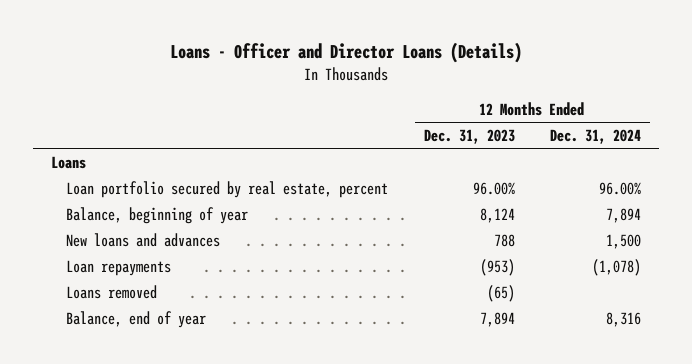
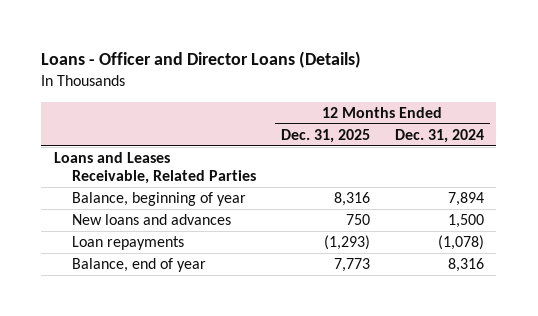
[423,128,515,144] Dec. 31, 2023 -> none
none -> [280,128,370,143] Dec. 31, 2025
[50,155,86,169] Loans -> none
[66,180,389,198] Loan portfolio secured by real estate, percent -> none
none -> [53,152,257,184] Loans and Leases Receivable, Related Parties
[66,284,158,299] Loans removed -> none

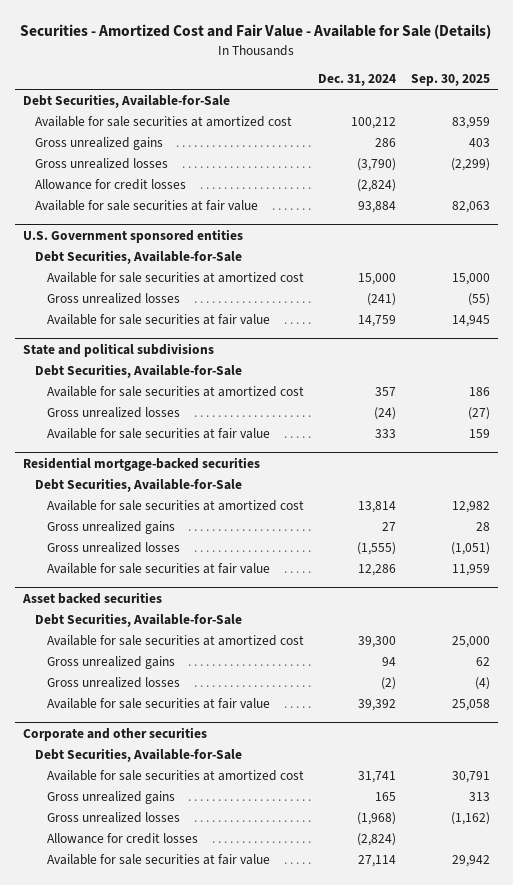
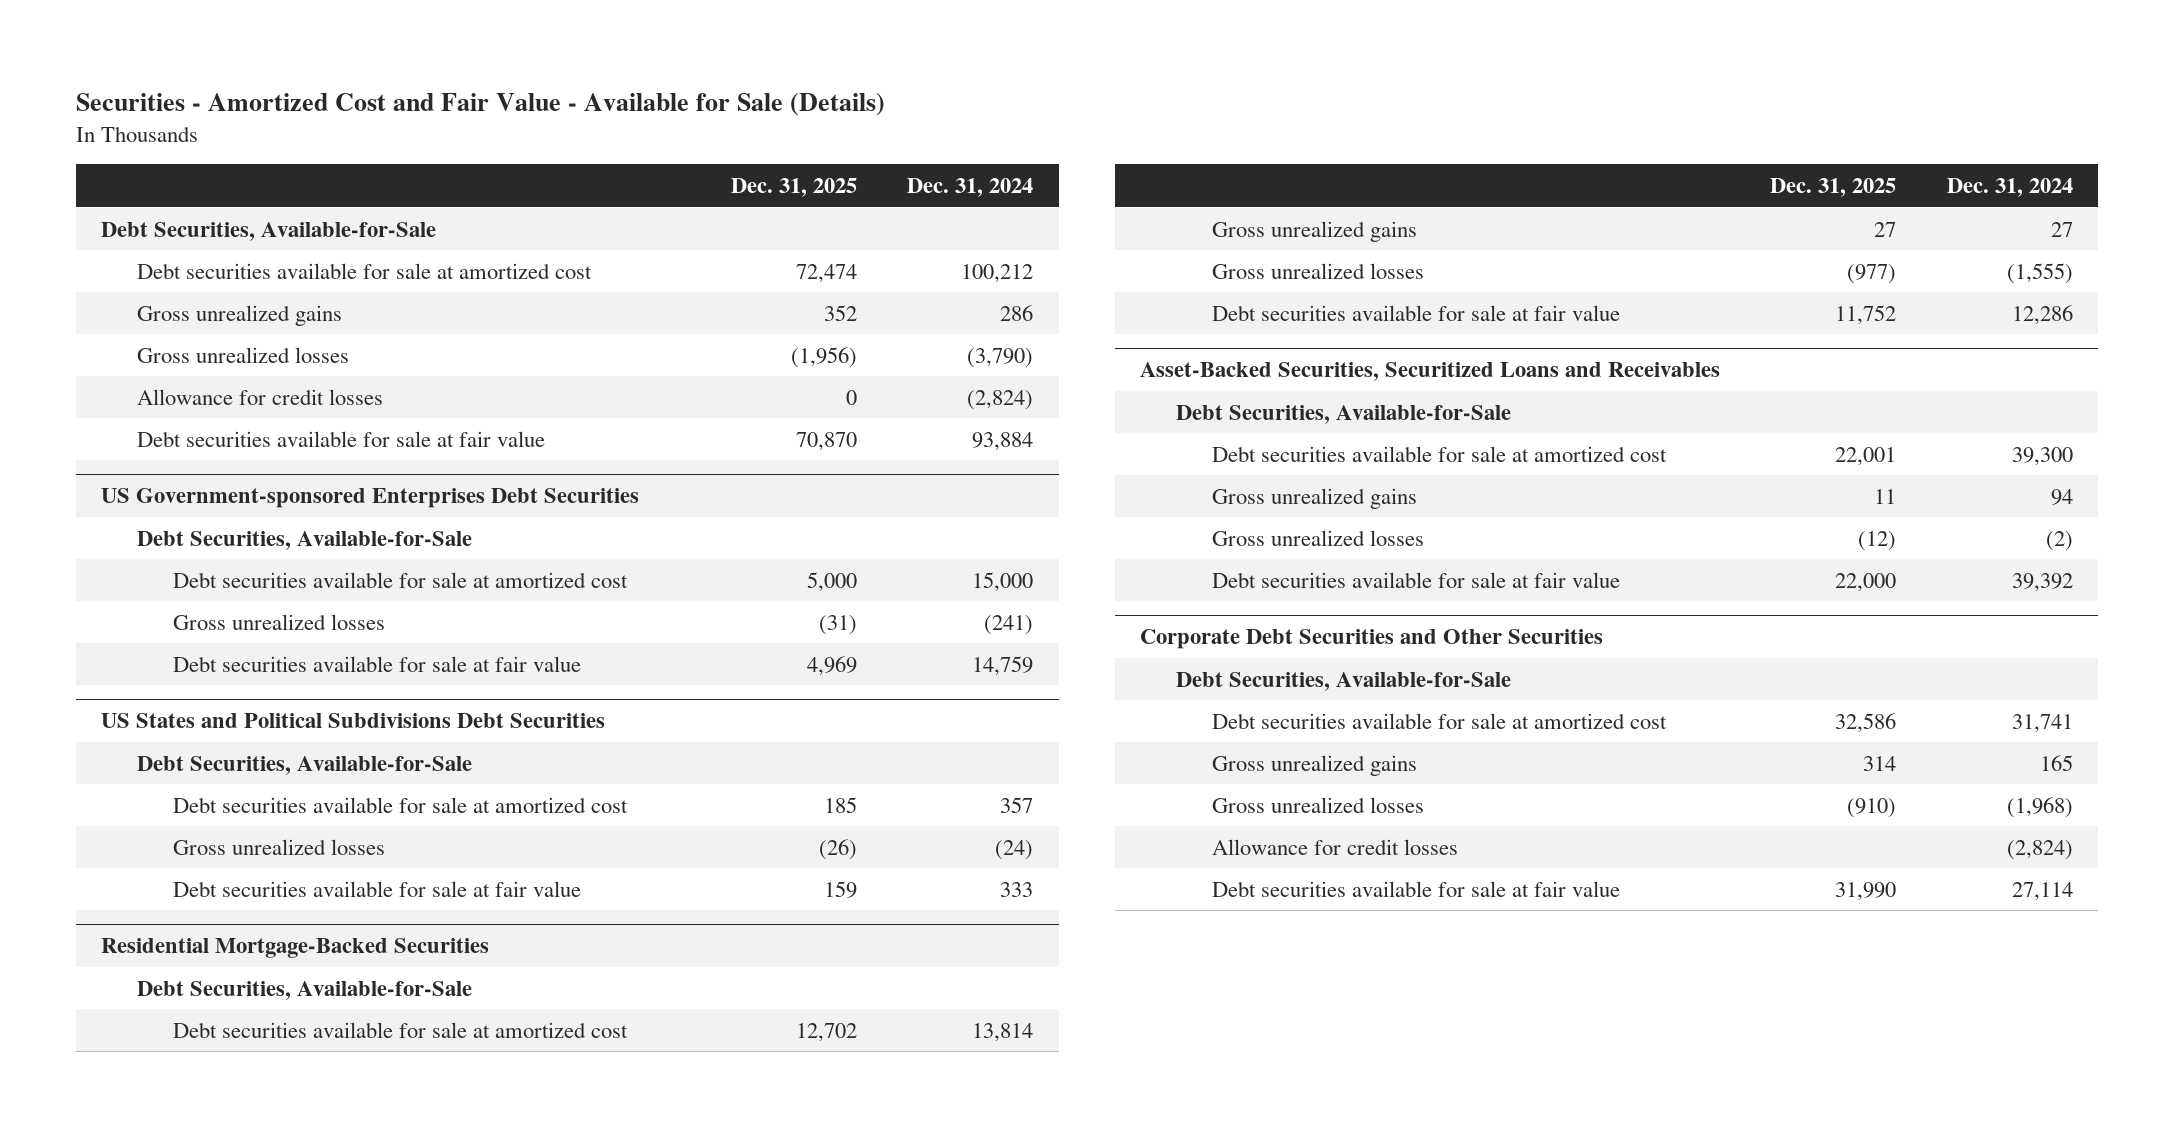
[411,74,491,87] Sep. 30, 2025 -> none
none -> [731,177,858,197] Dec. 31, 2025
[34,116,292,128] Available for sale securities at amortized cost -> [137,262,593,279] Debt securities available for sale at amortized cost
[34,200,258,212] Available for sale securities at fair value -> [137,430,546,447] Debt securities available for sale at fair value
[22,228,243,243] U.S. Government sponsored entities -> [101,487,640,508] US Government-sponsored Enterprises Debt Securities
[46,272,304,284] Available for sale securities at amortized cost -> [173,571,629,588] Debt securities available for sale at amortized cost
[46,314,270,326] Available for sale securities at fair value -> [173,655,582,672] Debt securities available for sale at fair value
[22,342,214,357] State and political subdivisions -> [101,712,606,728] US States and Political Subdivisions Debt Securities
[46,386,304,398] Available for sale securities at amortized cost -> [173,796,629,813] Debt securities available for sale at amortized cost
[46,428,270,440] Available for sale securities at fair value -> [173,880,582,897] Debt securities available for sale at fair value
[22,456,260,471] Residential mortgage-backed securities -> [101,937,490,958] Residential Mortgage-Backed Securities
[46,500,304,512] Available for sale securities at amortized cost -> [173,1021,629,1038] Debt securities available for sale at amortized cost
[46,563,270,575] Available for sale securities at fair value -> [1212,304,1621,321] Debt securities available for sale at fair value
[21,591,162,604] Asset backed securities -> [1140,361,1721,381] Asset-Backed Securities, Securitized Loans and Receivables
[46,635,304,647] Available for sale securities at amortized cost -> [1212,445,1668,462] Debt securities available for sale at amortized cost
[46,698,270,710] Available for sale securities at fair value -> [1212,571,1621,588] Debt securities available for sale at fair value
[22,726,207,741] Corporate and other securities -> [1140,628,1604,649] Corporate Debt Securities and Other Securities
[46,770,304,782] Available for sale securities at amortized cost -> [1212,712,1668,729] Debt securities available for sale at amortized cost
[46,854,270,866] Available for sale securities at fair value -> [1212,880,1621,897] Debt securities available for sale at fair value

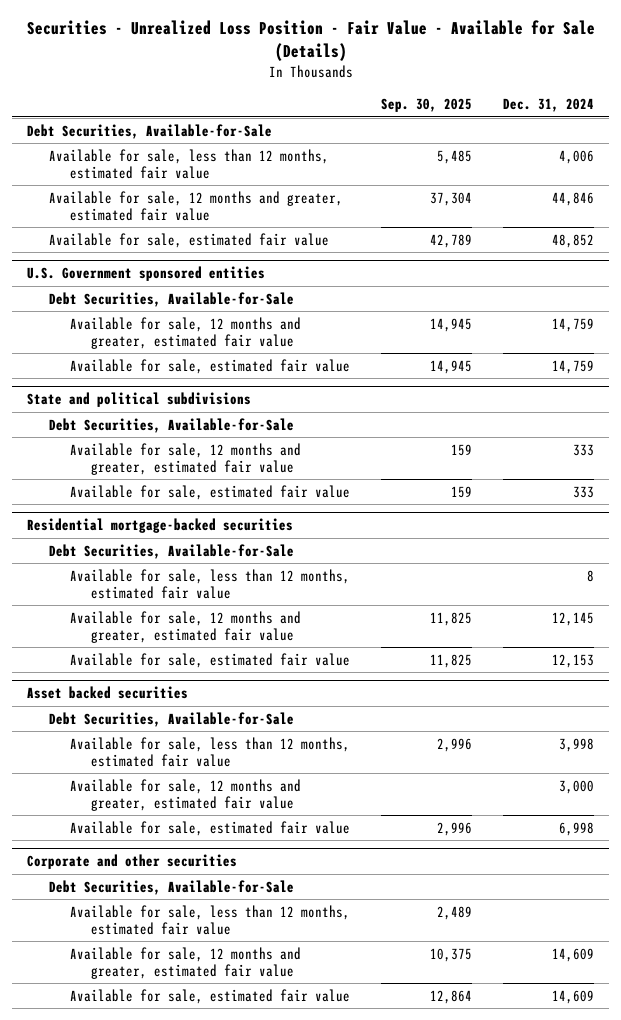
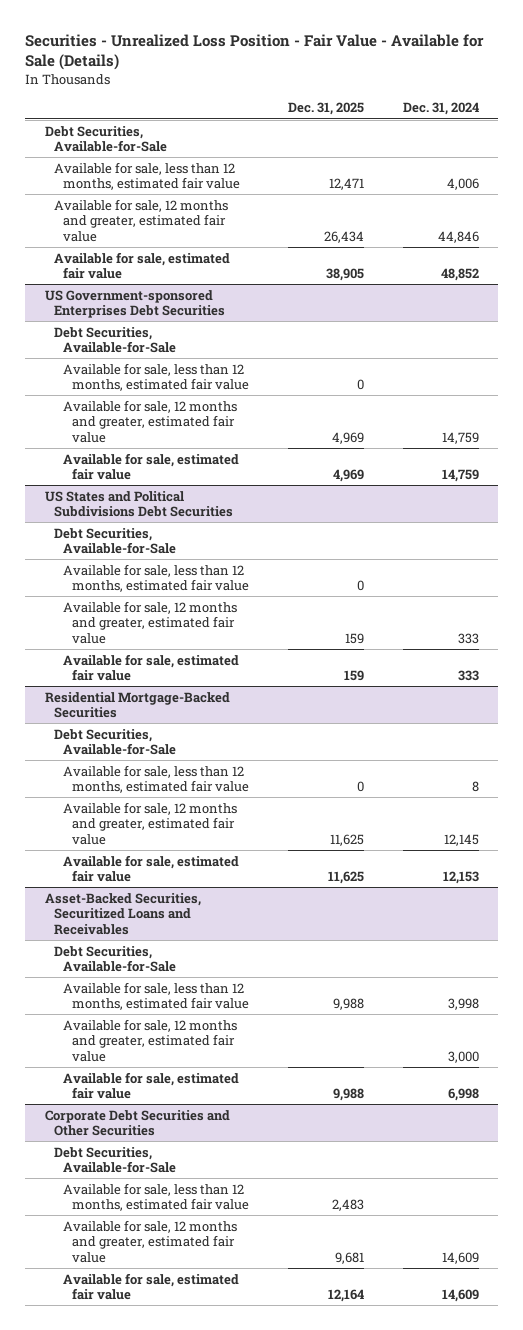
[380,98,472,113] Sep. 30, 2025 -> none
none -> [288,102,365,116] Dec. 31, 2025
[27,266,266,282] U.S. Government sponsored entities -> [44,289,225,319] US Government-sponsored Enterprises Debt Securities
none -> [63,362,250,392] Available for sale, less than 12 months, estimated fair value
[27,392,252,408] State and political subdivisions -> [44,490,233,518] US States and Political Subdivisions Debt Securities
none -> [63,563,250,593] Available for sale, less than 12 months, estimated fair value
[27,518,294,534] Residential mortgage-backed securities -> [44,691,230,719] Residential Mortgage-Backed Securities
[27,686,189,700] Asset backed securities -> [44,892,201,935] Asset-Backed Securities, Securitized Loans and Receivables
[27,854,238,870] Corporate and other securities -> [44,1109,230,1137] Corporate Debt Securities and Other Securities

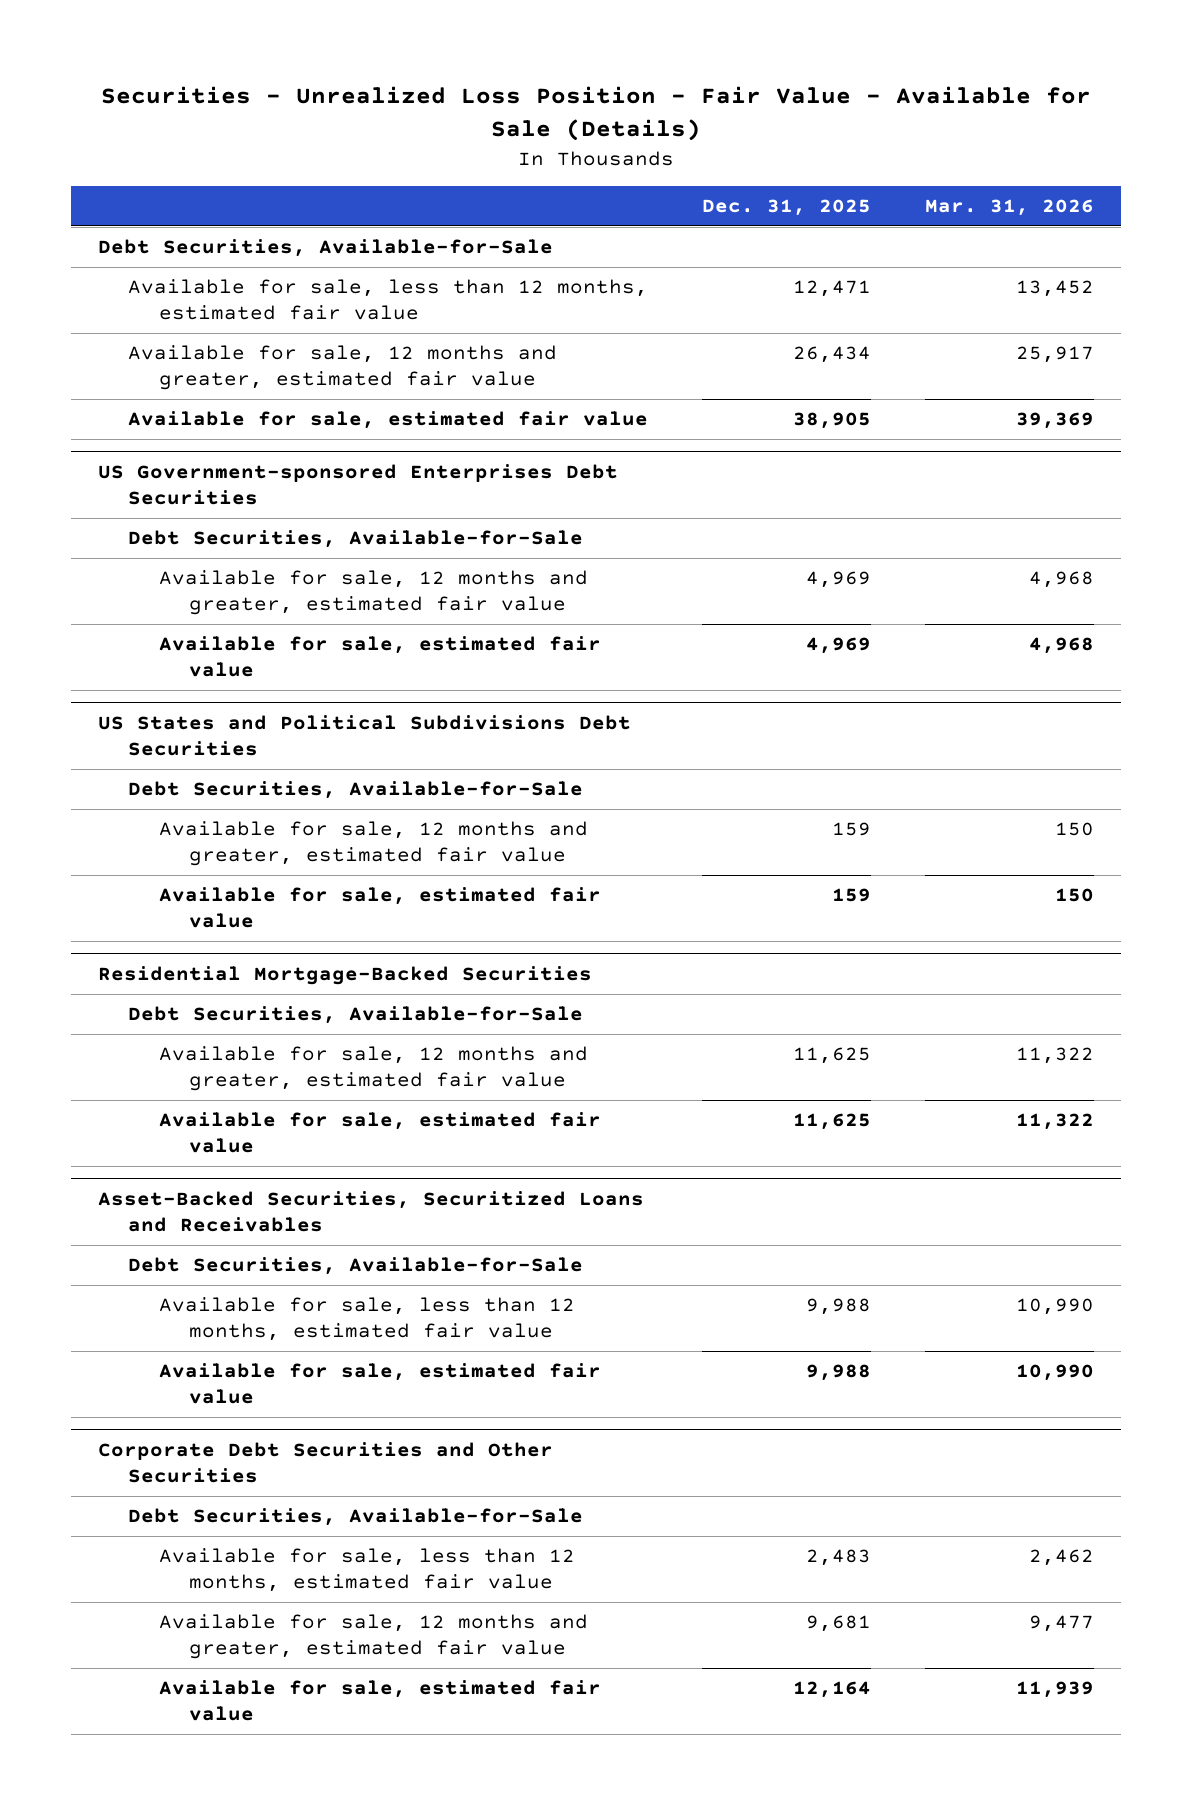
[402,102,479,116] Dec. 31, 2024 -> none
none -> [925,199,1095,217] Mar. 31, 2026
[63,362,250,392] Available for sale, less than 12 months, estimated fair value -> none
[63,563,250,593] Available for sale, less than 12 months, estimated fair value -> none
[63,764,250,794] Available for sale, less than 12 months, estimated fair value -> none
[63,1018,238,1062] Available for sale, 12 months and greater, estimated fair value -> none

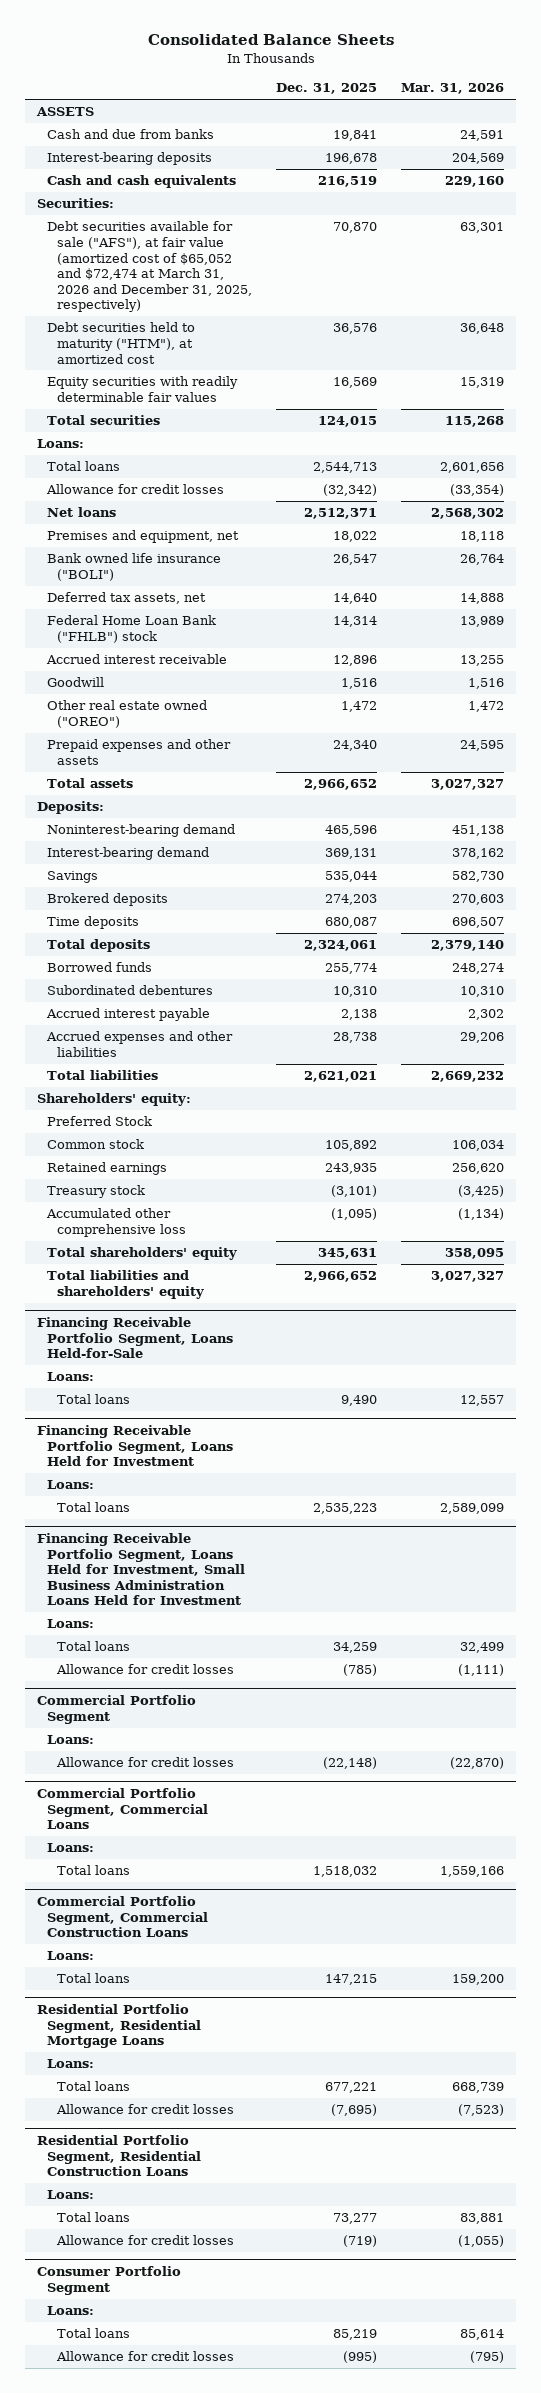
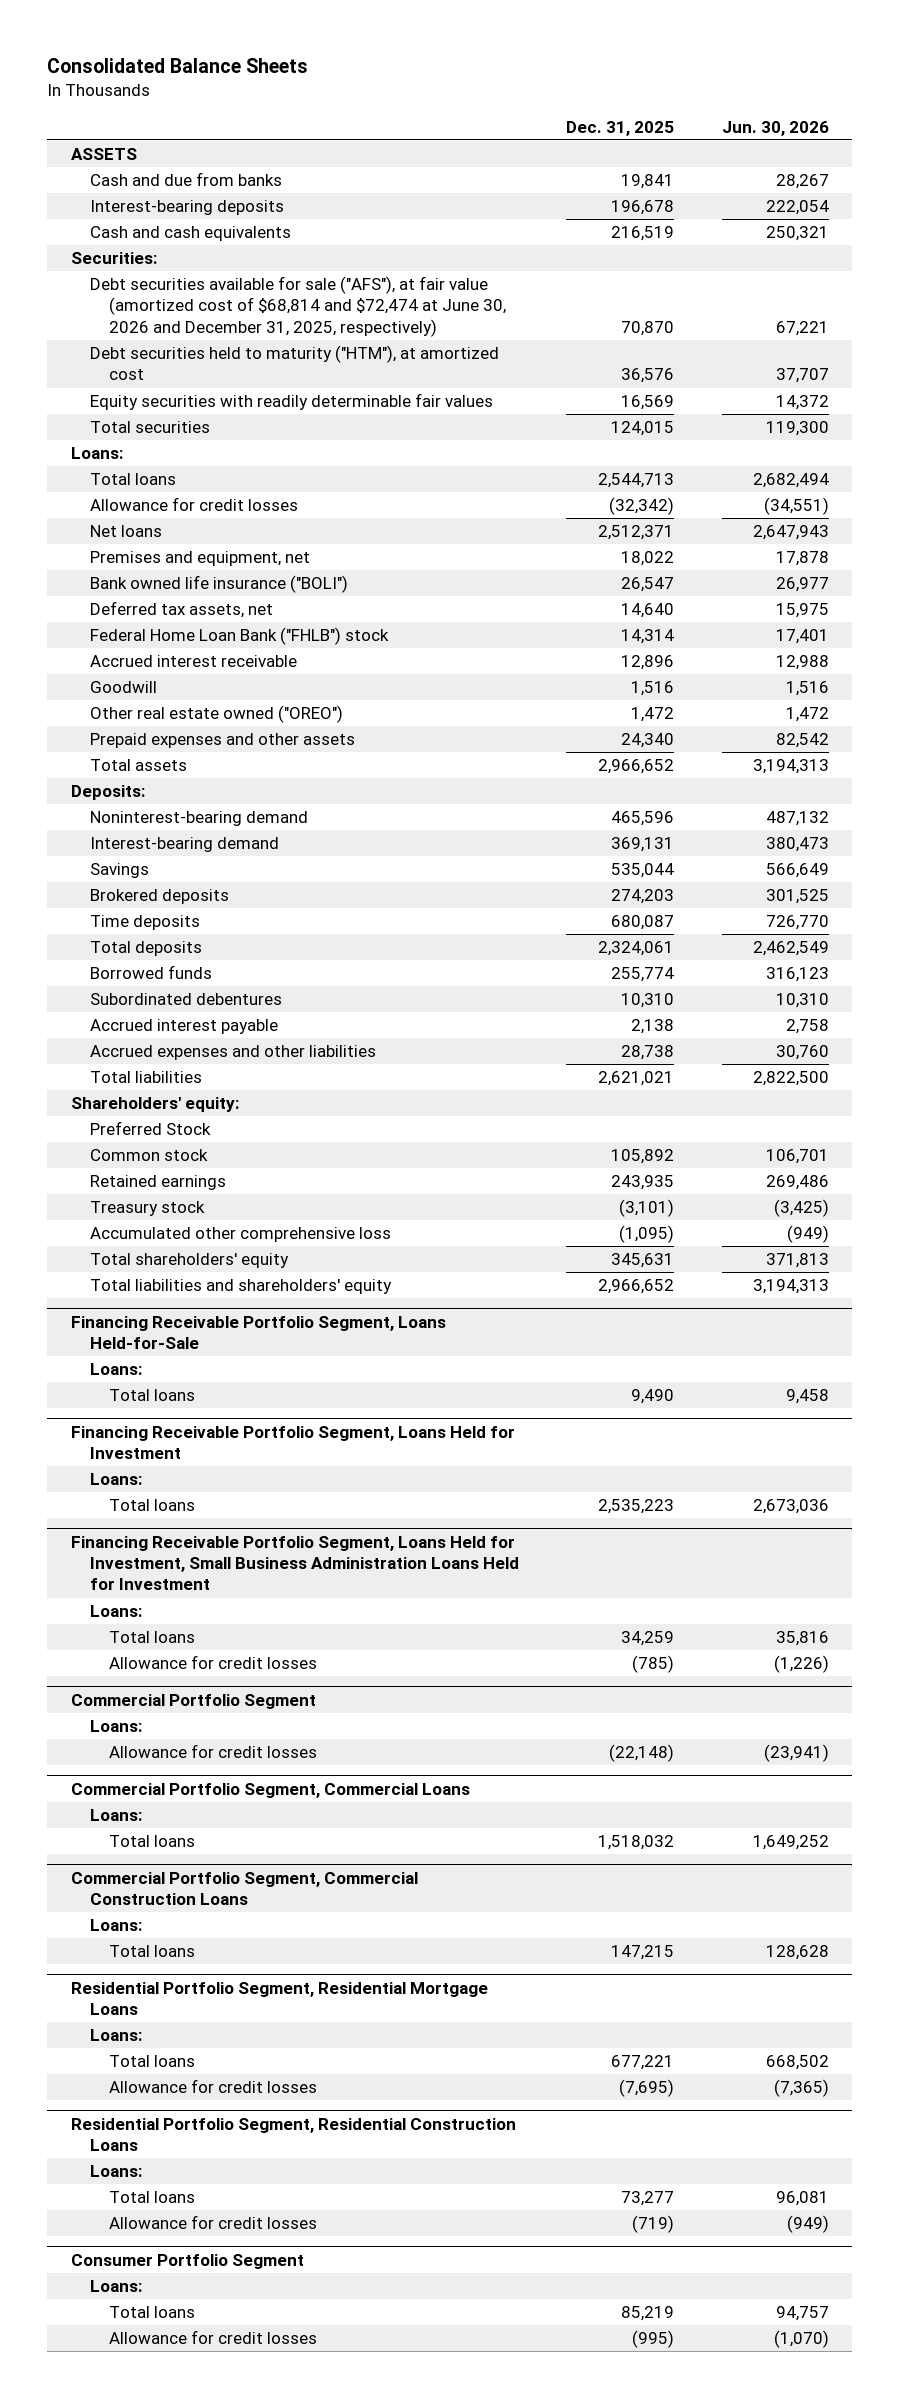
[401,83,505,95] Mar. 31, 2026 -> none
none -> [721,120,829,136] Jun. 30, 2026
[47,221,253,313] Debt securities available for sale ("AFS"), at fair value (amortized cost of $65,052 and $72,474 at March 31, 2026 and December 31, 2025, respectively) -> [90,276,507,337] Debt securities available for sale ("AFS"), at fair value (amortized cost of $68,814 and $72,474 at June 30, 2026 and December 31, 2025, respectively)

